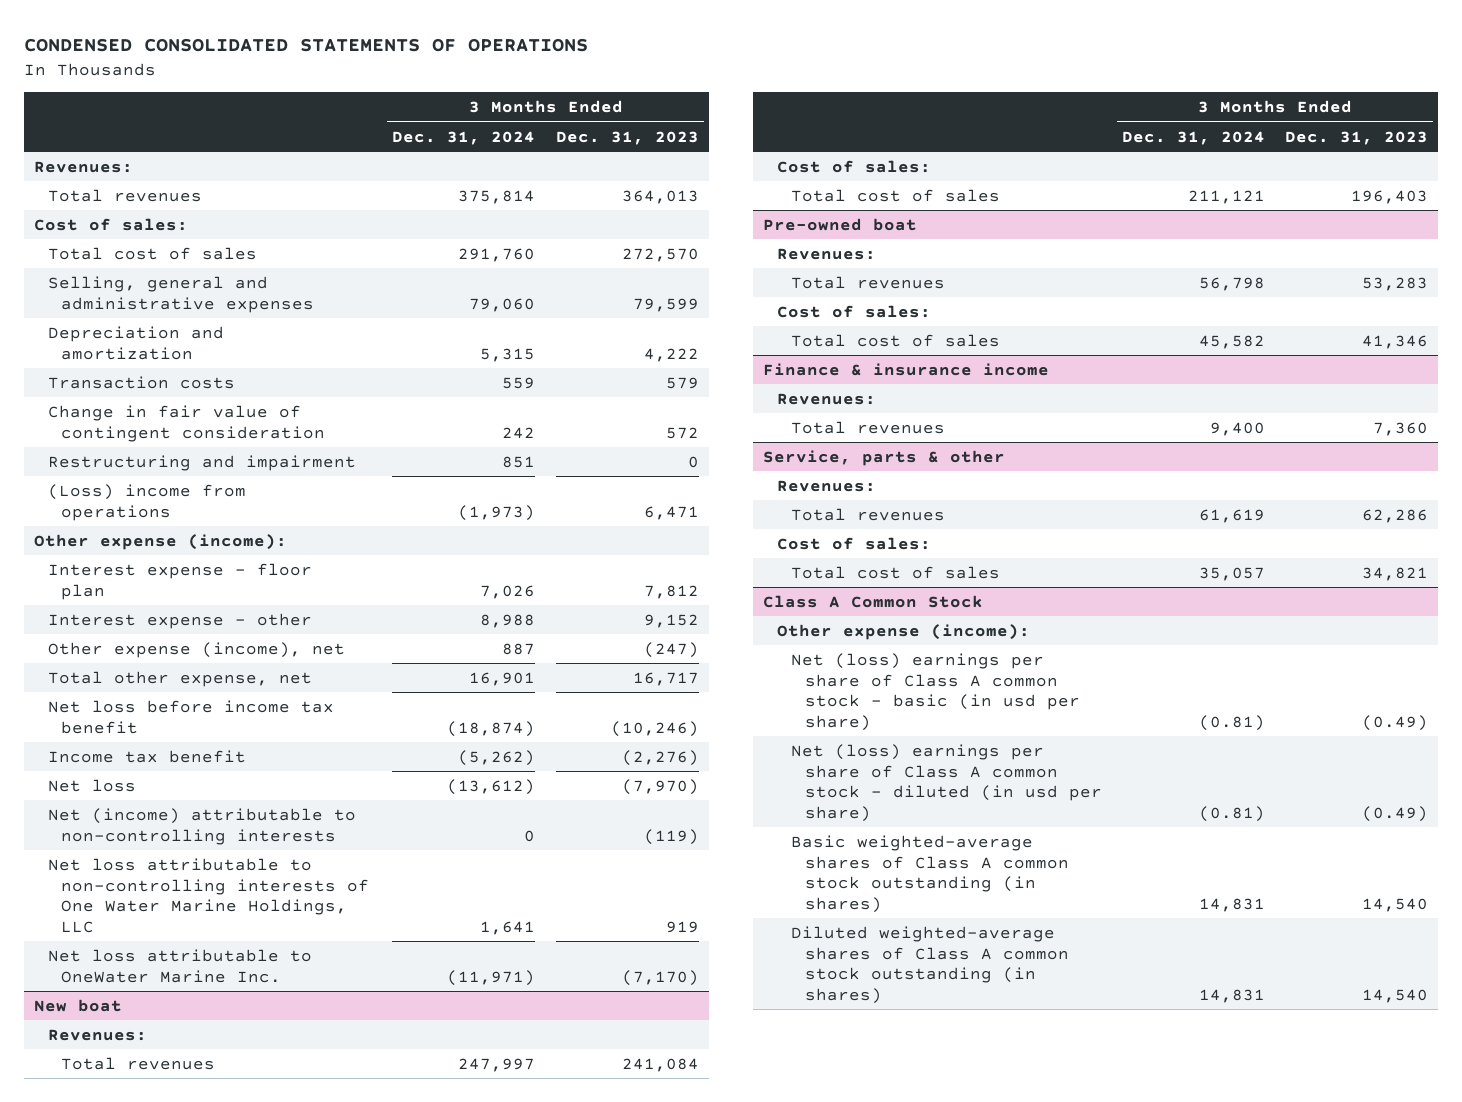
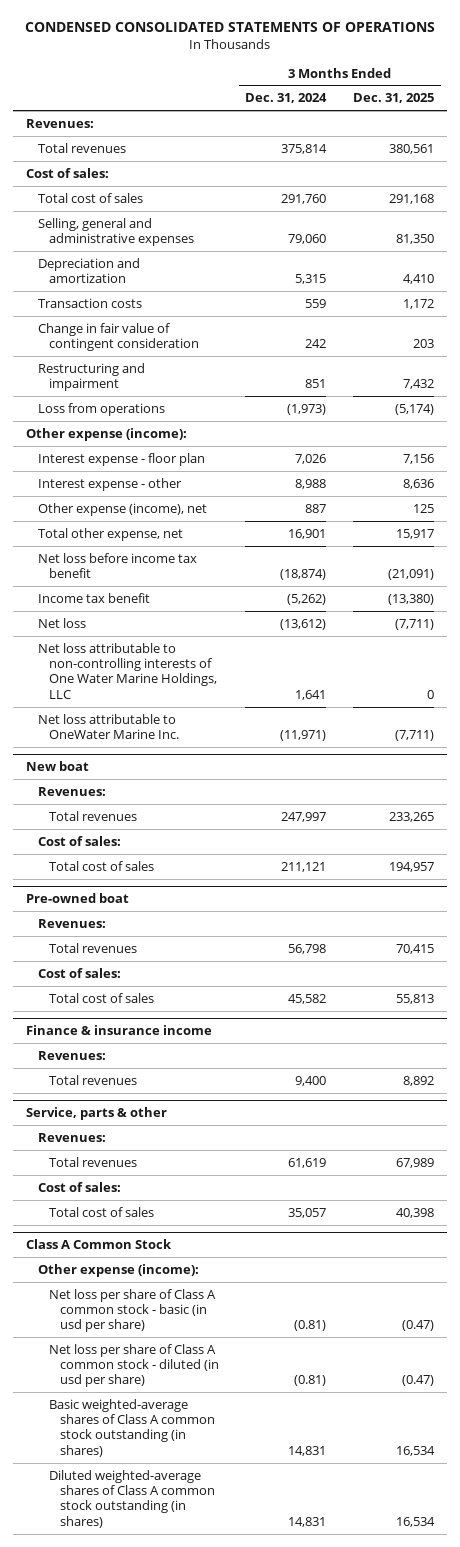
[555,130,699,145] Dec. 31, 2023 -> none
none -> [352,93,434,104] Dec. 31, 2025
[47,483,246,521] (Loss) income from operations -> [37,402,165,416] Loss from operations
[47,807,356,845] Net (income) attributable to non-controlling interests -> none
[790,652,1080,731] Net (loss) earnings per share of Class A common stock - basic (in usd per share) -> [48,1288,216,1333] Net loss per share of Class A common stock - basic (in usd per share)
[790,743,1102,822] Net (loss) earnings per share of Class A common stock - diluted (in usd per share) -> [48,1343,219,1388] Net loss per share of Class A common stock - diluted (in usd per share)

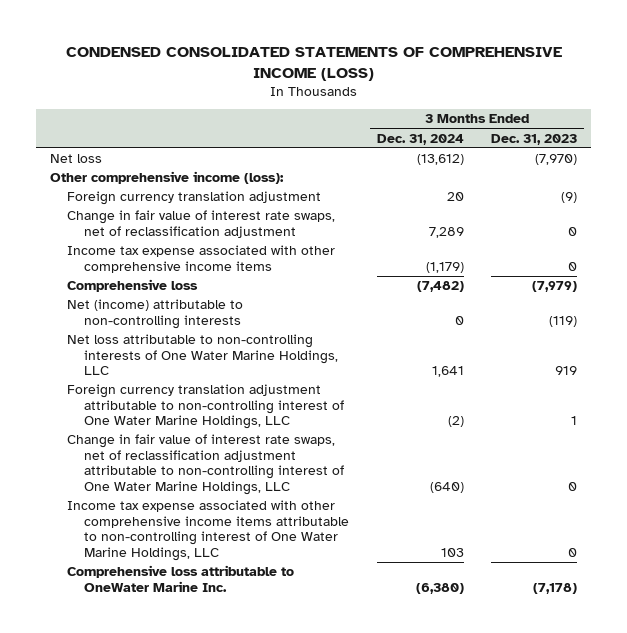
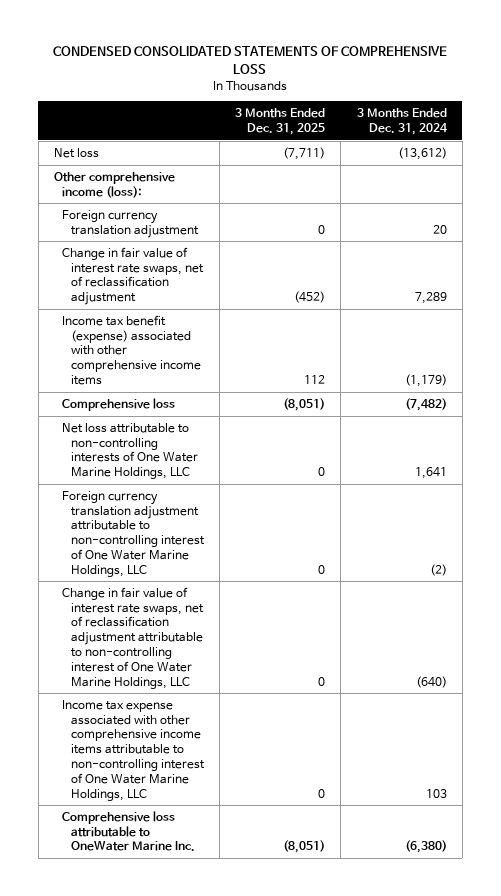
[65,46,562,81] CONDENSED CONSOLIDATED STATEMENTS OF COMPREHENSIVE INCOME (LOSS) -> [53,46,448,75] CONDENSED CONSOLIDATED STATEMENTS OF COMPREHENSIVE LOSS
[491,133,578,145] Dec. 31, 2023 -> none
none -> [235,108,326,135] 3 Months Ended Dec. 31, 2025
[67,245,336,273] Income tax expense associated with other comprehensive income items -> [62,314,201,386] Income tax benefit (expense) associated with other comprehensive income items
[67,299,244,329] Net (income) attributable to non-controlling interests -> none

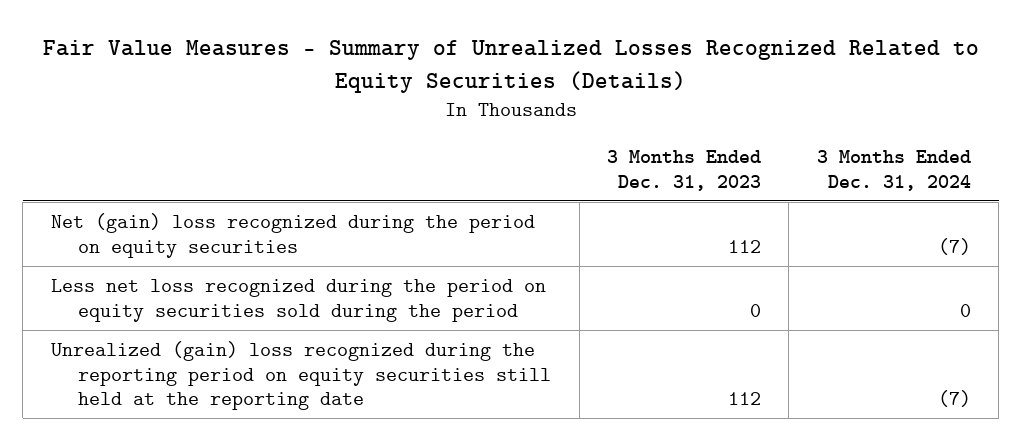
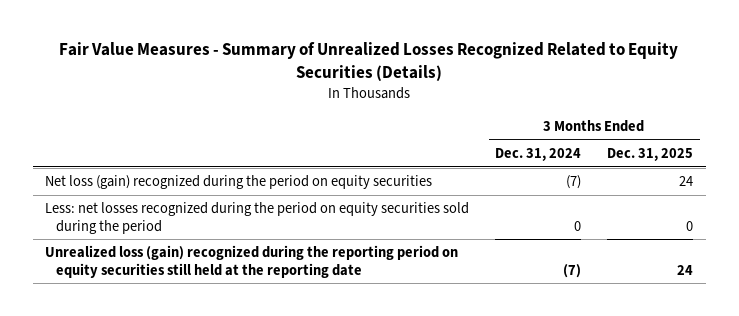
[607,150,762,191] 3 Months Ended Dec. 31, 2023 -> none
none -> [607,148,694,162] Dec. 31, 2025
[50,212,535,258] Net (gain) loss recognized during the period on equity securities -> [45,175,433,190] Net loss (gain) recognized during the period on equity securities
[50,278,546,322] Less net loss recognized during the period on equity securities sold during the period -> [45,202,470,234] Less: net losses recognized during the period on equity securities sold during the period
[50,340,552,411] Unrealized (gain) loss recognized during the reporting period on equity securities still held at the reporting date -> [45,245,459,278] Unrealized loss (gain) recognized during the reporting period on equity securities still held at the reporting date

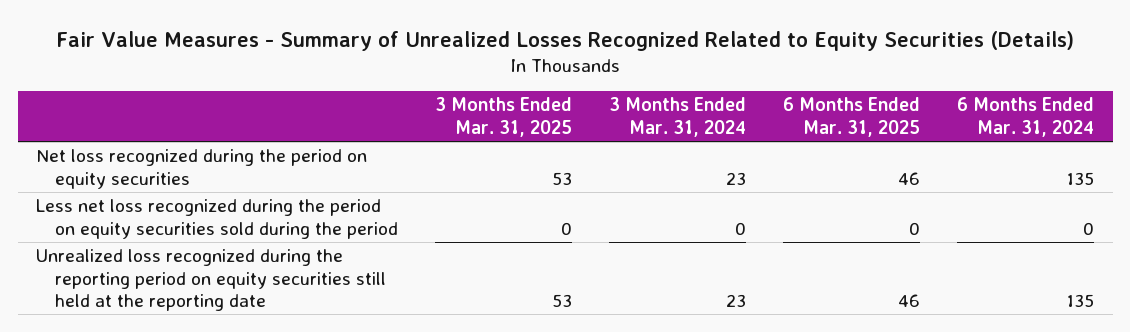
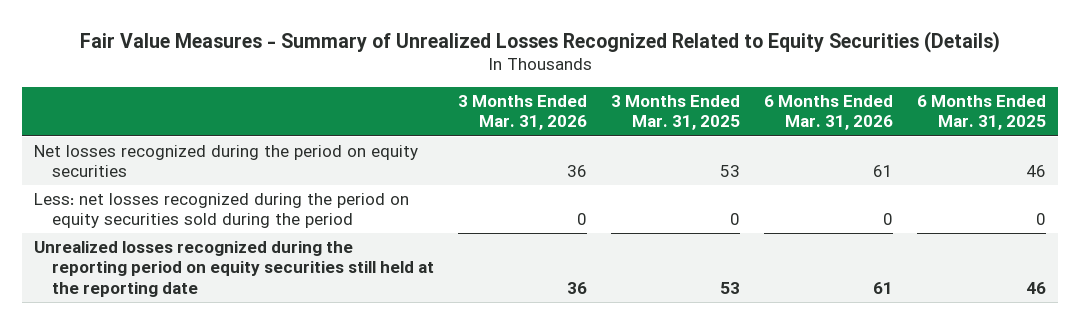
[608,97,746,137] 3 Months Ended Mar. 31, 2024 -> none
[957,97,1095,137] 6 Months Ended Mar. 31, 2024 -> none
none -> [457,95,587,131] 3 Months Ended Mar. 31, 2026
none -> [763,95,893,131] 6 Months Ended Mar. 31, 2026
[36,149,368,189] Net loss recognized during the period on equity securities -> [33,145,418,178] Net losses recognized during the period on equity securities
[36,199,398,239] Less net loss recognized during the period on equity securities sold during the period -> [33,193,409,229] Less: net losses recognized during the period on equity securities sold during the period
[36,249,386,311] Unrealized loss recognized during the reporting period on equity securities still held at the reporting date -> [33,241,434,297] Unrealized losses recognized during the reporting period on equity securities still held at the reporting date

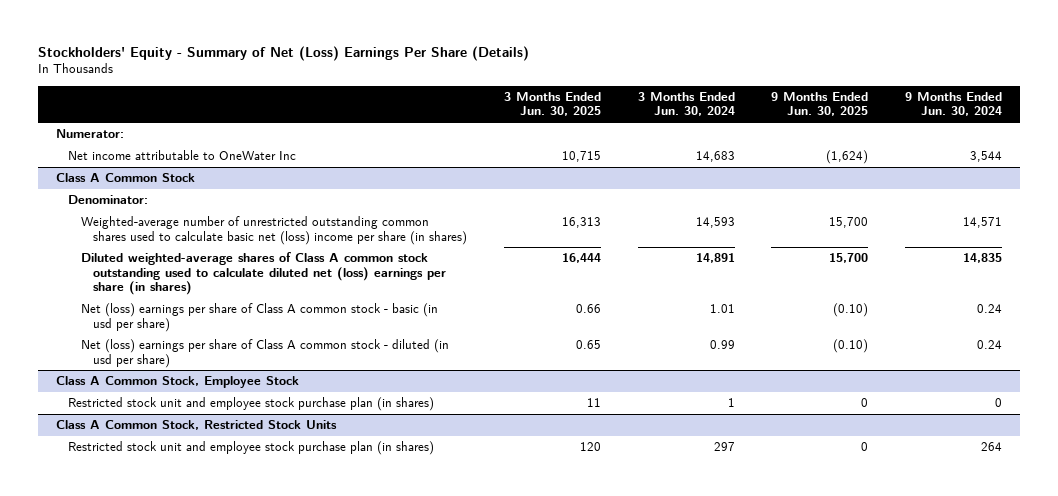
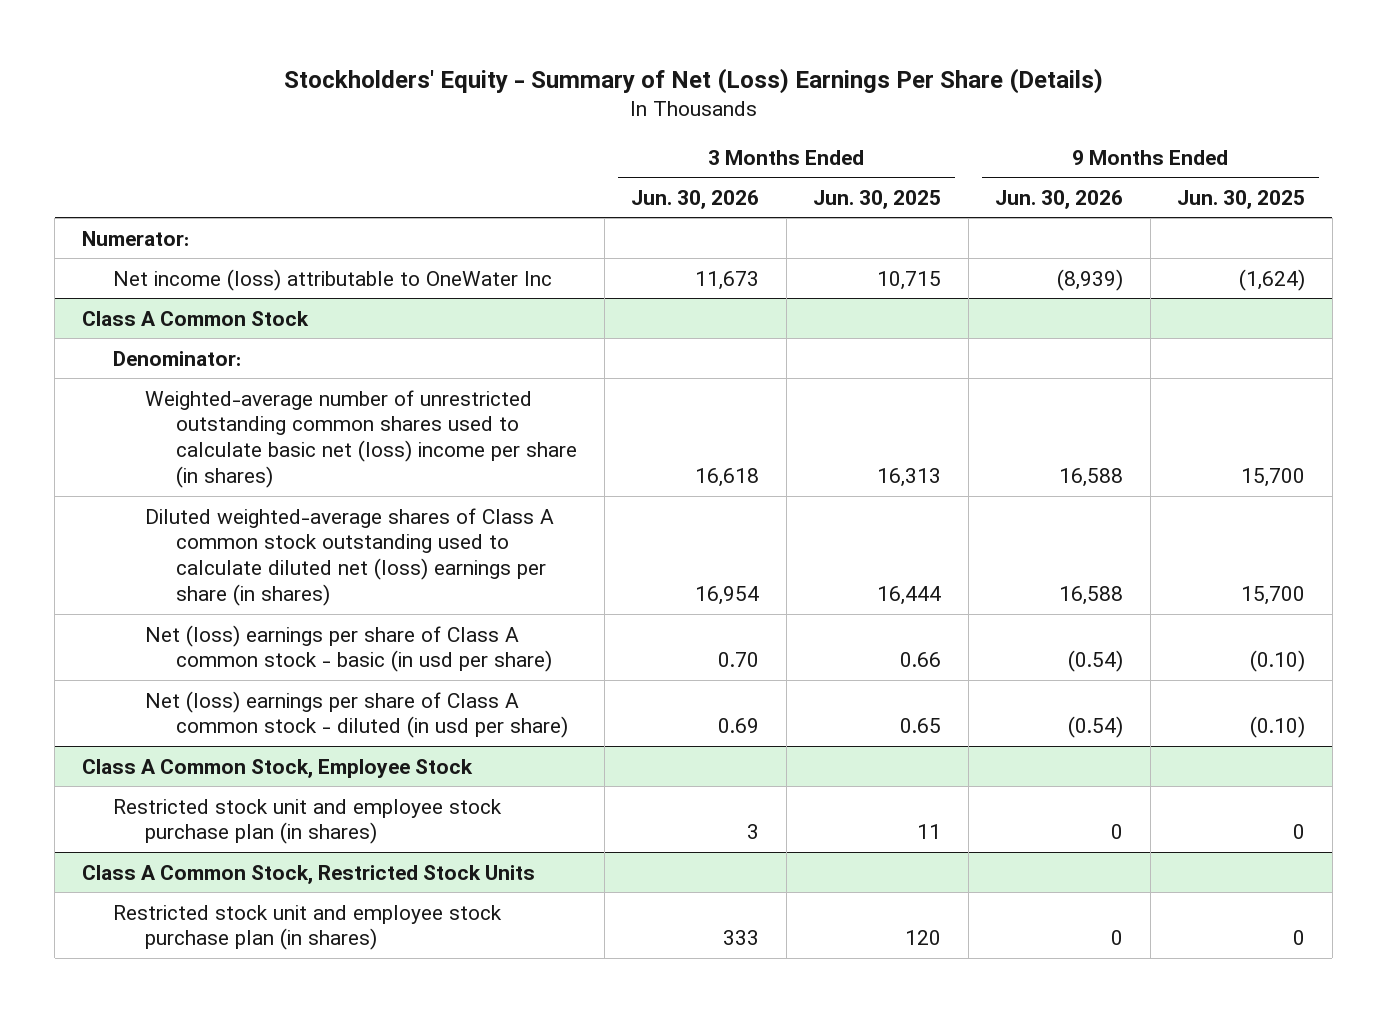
[637,92,735,117] 3 Months Ended Jun. 30, 2024 -> none
[904,92,1002,117] 9 Months Ended Jun. 30, 2024 -> none
none -> [631,189,760,209] Jun. 30, 2026
none -> [995,189,1124,209] Jun. 30, 2026
[68,150,297,161] Net income attributable to OneWater Inc -> [113,268,553,291] Net income (loss) attributable to OneWater Inc

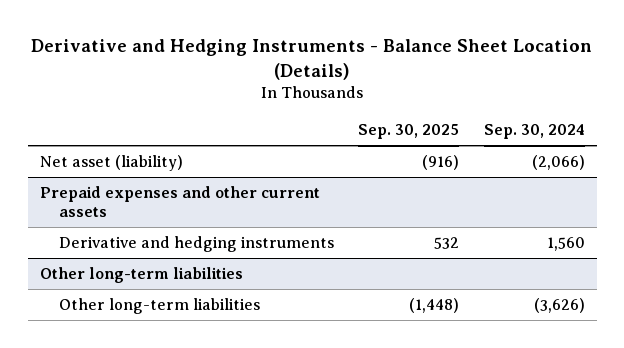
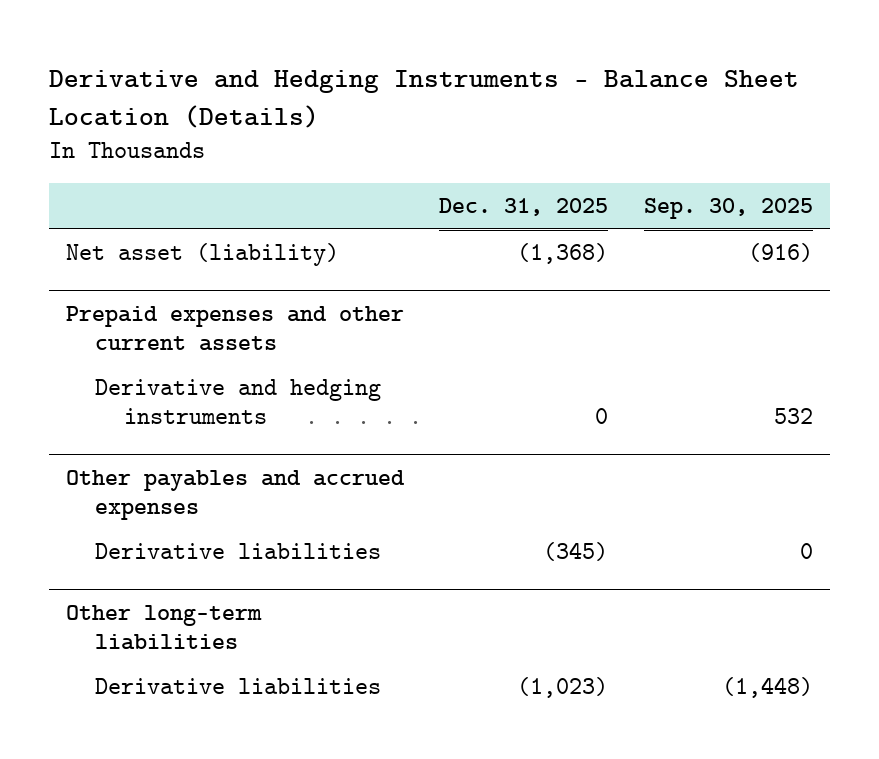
[483,124,585,140] Sep. 30, 2024 -> none
none -> [439,198,609,217] Dec. 31, 2025
none -> [66,469,406,520] Other payables and accrued expenses
none -> [95,543,382,560] Derivative liabilities
[59,297,261,314] Other long-term liabilities -> [95,678,382,695] Derivative liabilities

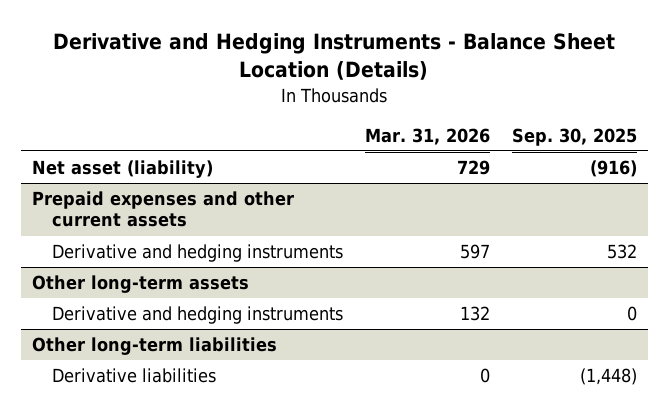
[439,198,609,217] Dec. 31, 2025 -> none
none -> [364,127,490,145] Mar. 31, 2026
[66,469,406,520] Other payables and accrued expenses -> none
[95,543,382,560] Derivative liabilities -> none
none -> [32,275,250,294] Other long-term assets
none -> [51,306,343,325] Derivative and hedging instruments

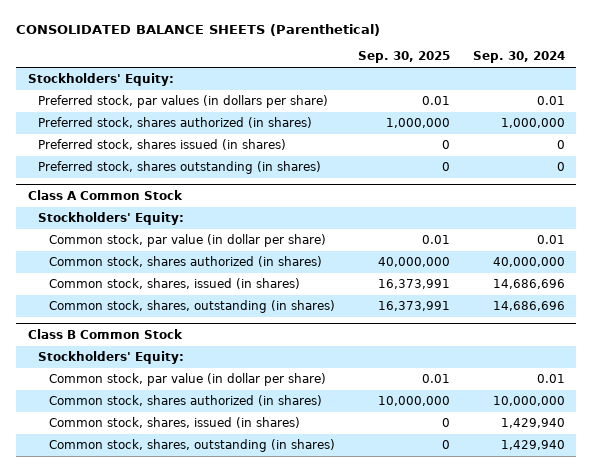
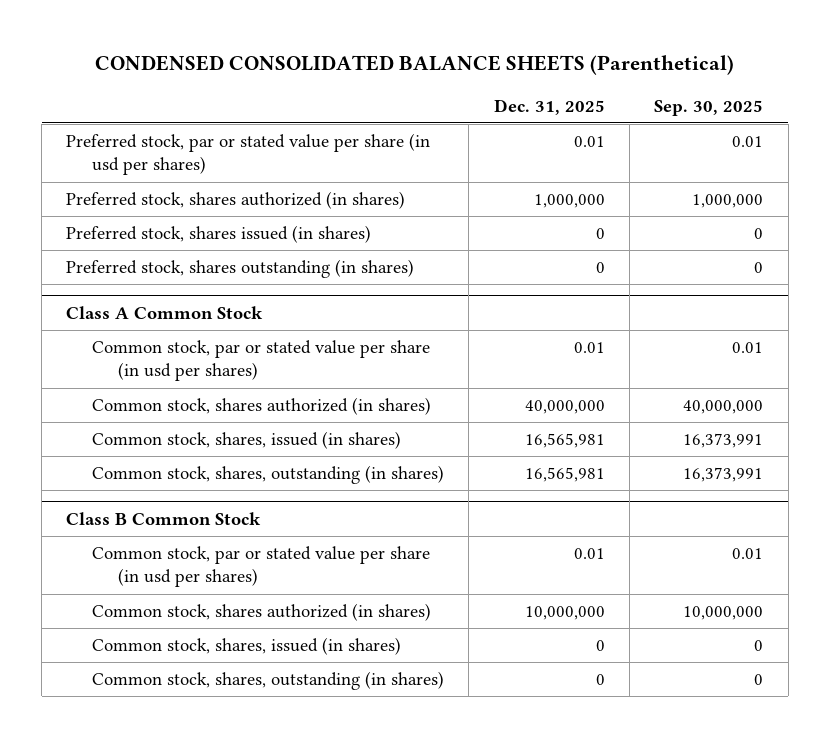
[16,23,381,36] CONSOLIDATED BALANCE SHEETS (Parenthetical) -> [94,55,734,76] CONDENSED CONSOLIDATED BALANCE SHEETS (Parenthetical)
[472,51,565,64] Sep. 30, 2024 -> none
none -> [493,98,605,115] Dec. 31, 2025
[27,73,174,87] Stockholders' Equity: -> none
[38,95,329,109] Preferred stock, par values (in dollars per share) -> [66,133,431,176] Preferred stock, par or stated value per share (in usd per shares)
[38,212,185,226] Stockholders' Equity: -> none
[48,234,326,248] Common stock, par value (in dollar per share) -> [91,340,430,382] Common stock, par or stated value per share (in usd per shares)
[38,351,185,365] Stockholders' Equity: -> none
[48,373,326,387] Common stock, par value (in dollar per share) -> [91,546,430,588] Common stock, par or stated value per share (in usd per shares)

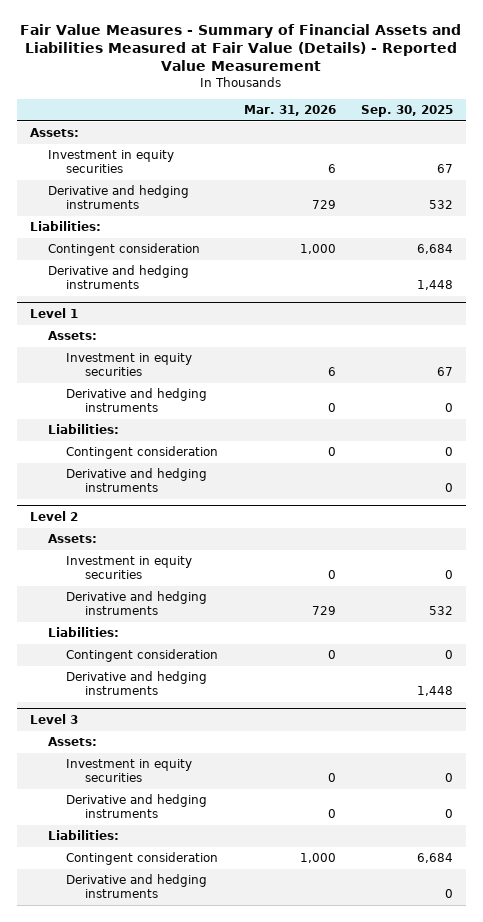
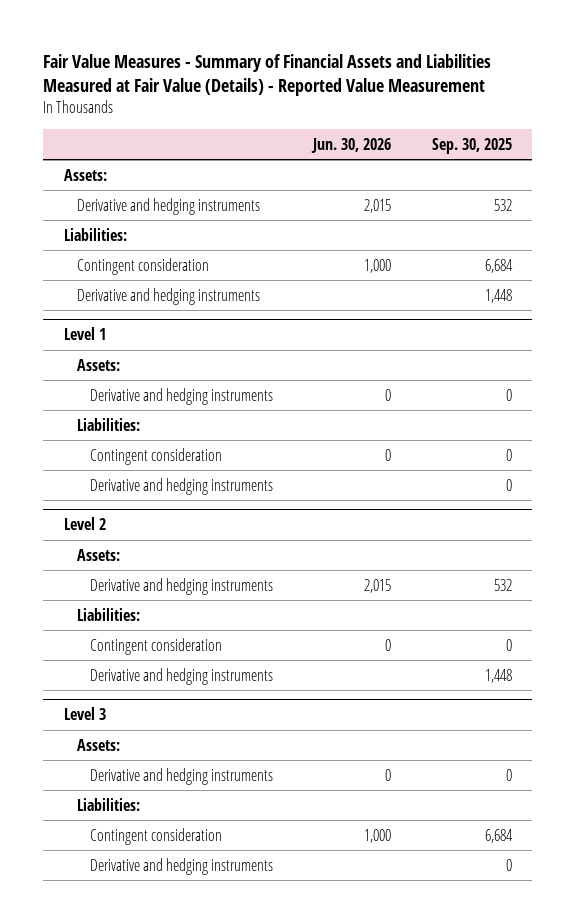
[243,104,336,116] Mar. 31, 2026 -> none
none -> [311,137,392,153] Jun. 30, 2026
[47,150,174,174] Investment in equity securities -> none
[66,353,193,377] Investment in equity securities -> none
[66,556,193,580] Investment in equity securities -> none
[66,759,193,783] Investment in equity securities -> none

